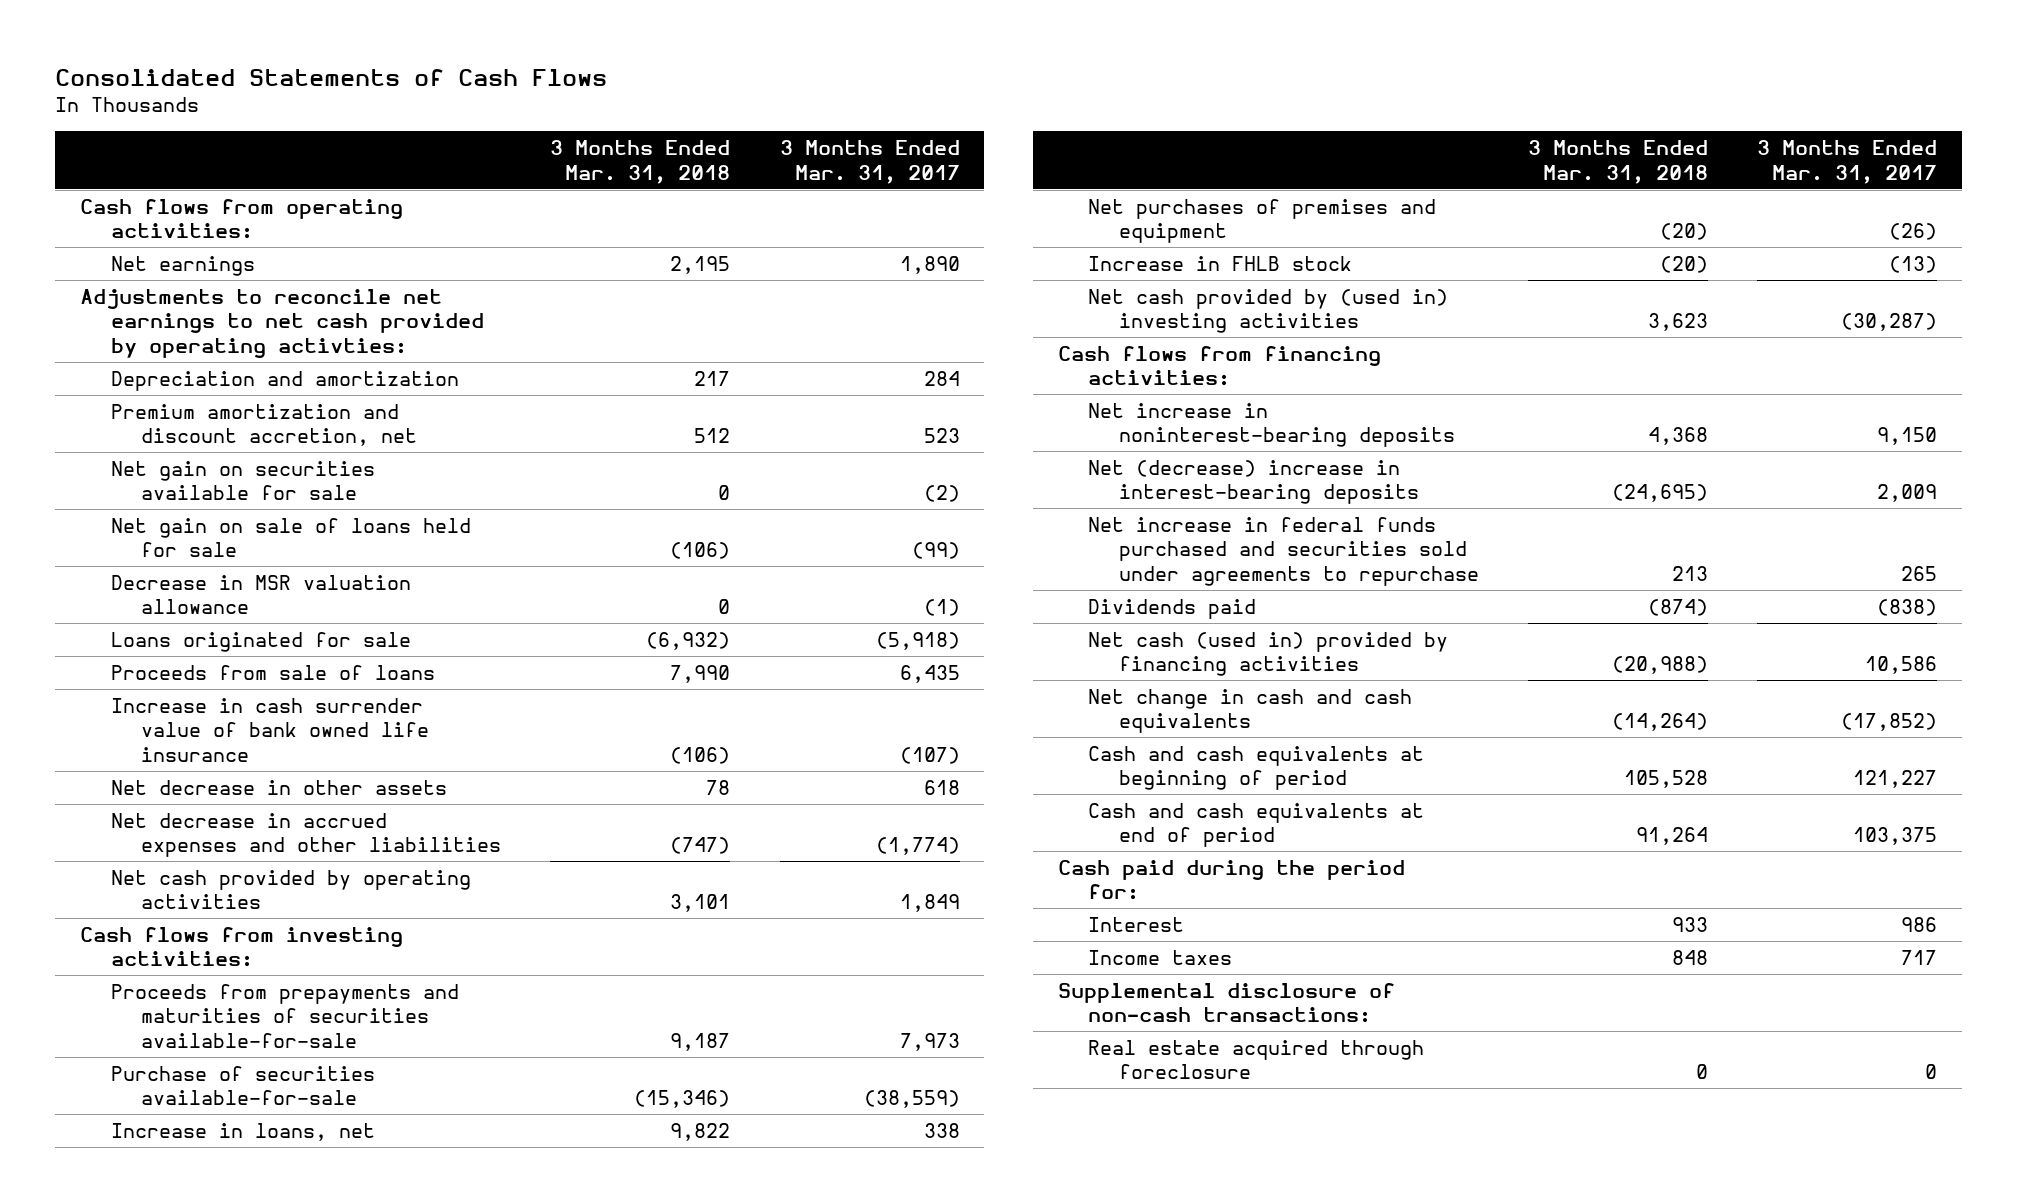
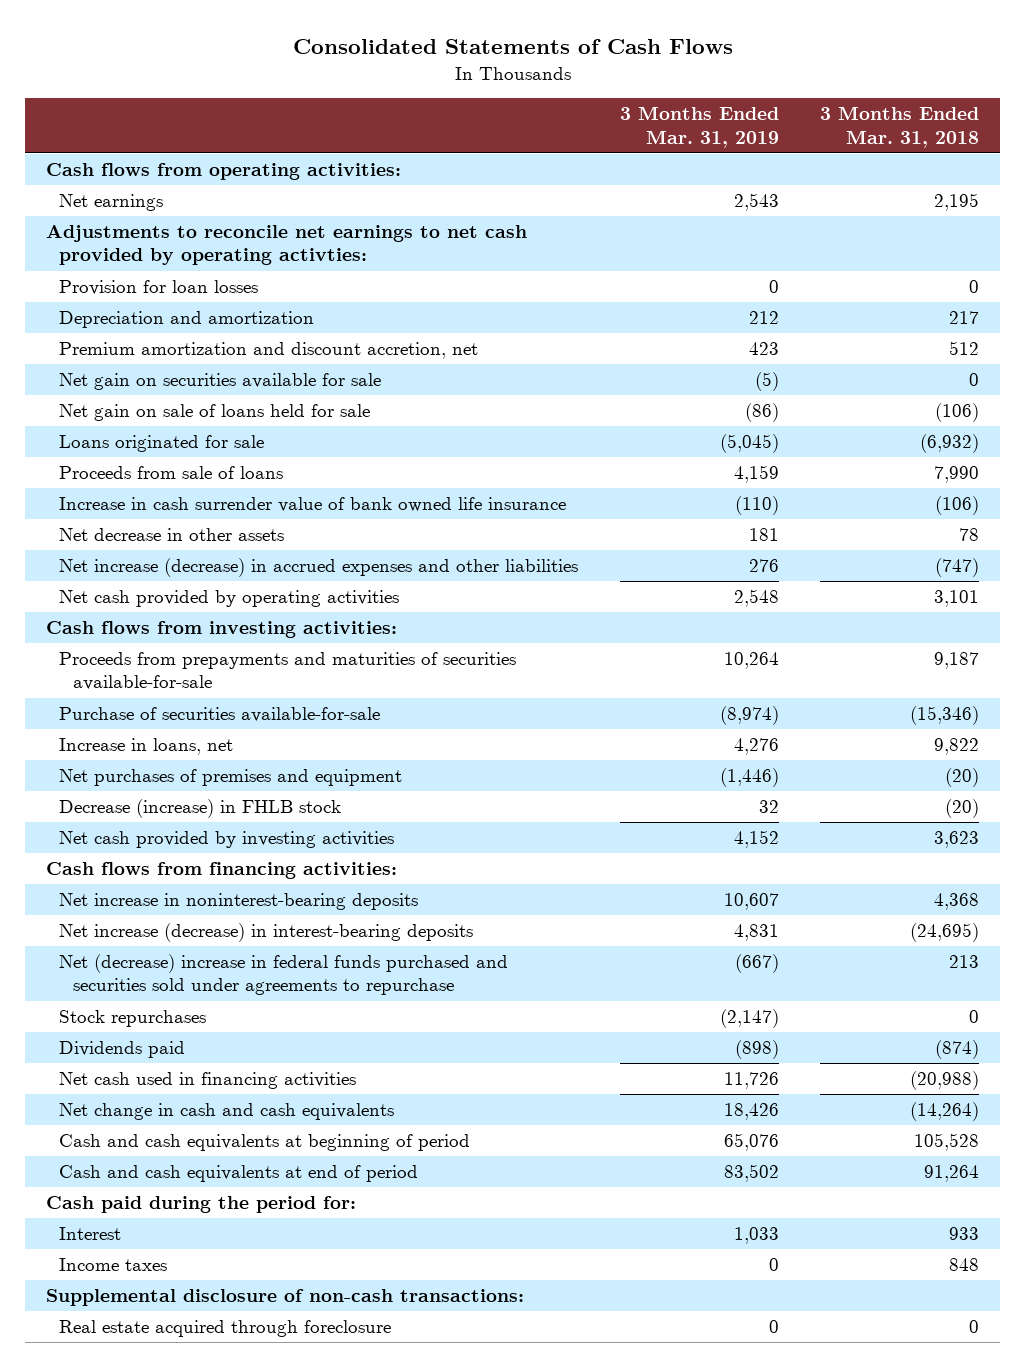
[779,140,960,184] 3 Months Ended Mar. 31, 2017 -> none
none -> [619,106,779,148] 3 Months Ended Mar. 31, 2019
none -> [59,280,259,296] Provision for loan losses
[110,574,411,615] Decrease in MSR valuation allowance -> none
[110,812,502,858] Net decrease in accrued expenses and other liabilities -> [59,558,579,578] Net increase (decrease) in accrued expenses and other liabilities
[1088,255,1353,271] Increase in FHLB stock -> [59,799,342,819] Decrease (increase) in FHLB stock
[1088,288,1449,334] Net cash provided by (used in) investing activities -> [59,831,395,849] Net cash provided by investing activities
[1088,459,1419,505] Net (decrease) increase in interest-bearing deposits -> [59,923,474,943] Net increase (decrease) in interest-bearing deposits
[1088,516,1479,586] Net increase in federal funds purchased and securities sold under agreements to repurchase -> [59,954,509,996] Net (decrease) increase in federal funds purchased and securities sold under agreements to repurchase
none -> [59,1010,207,1028] Stock repurchases
[1088,631,1449,677] Net cash (used in) provided by financing activities -> [59,1072,357,1090] Net cash used in financing activities

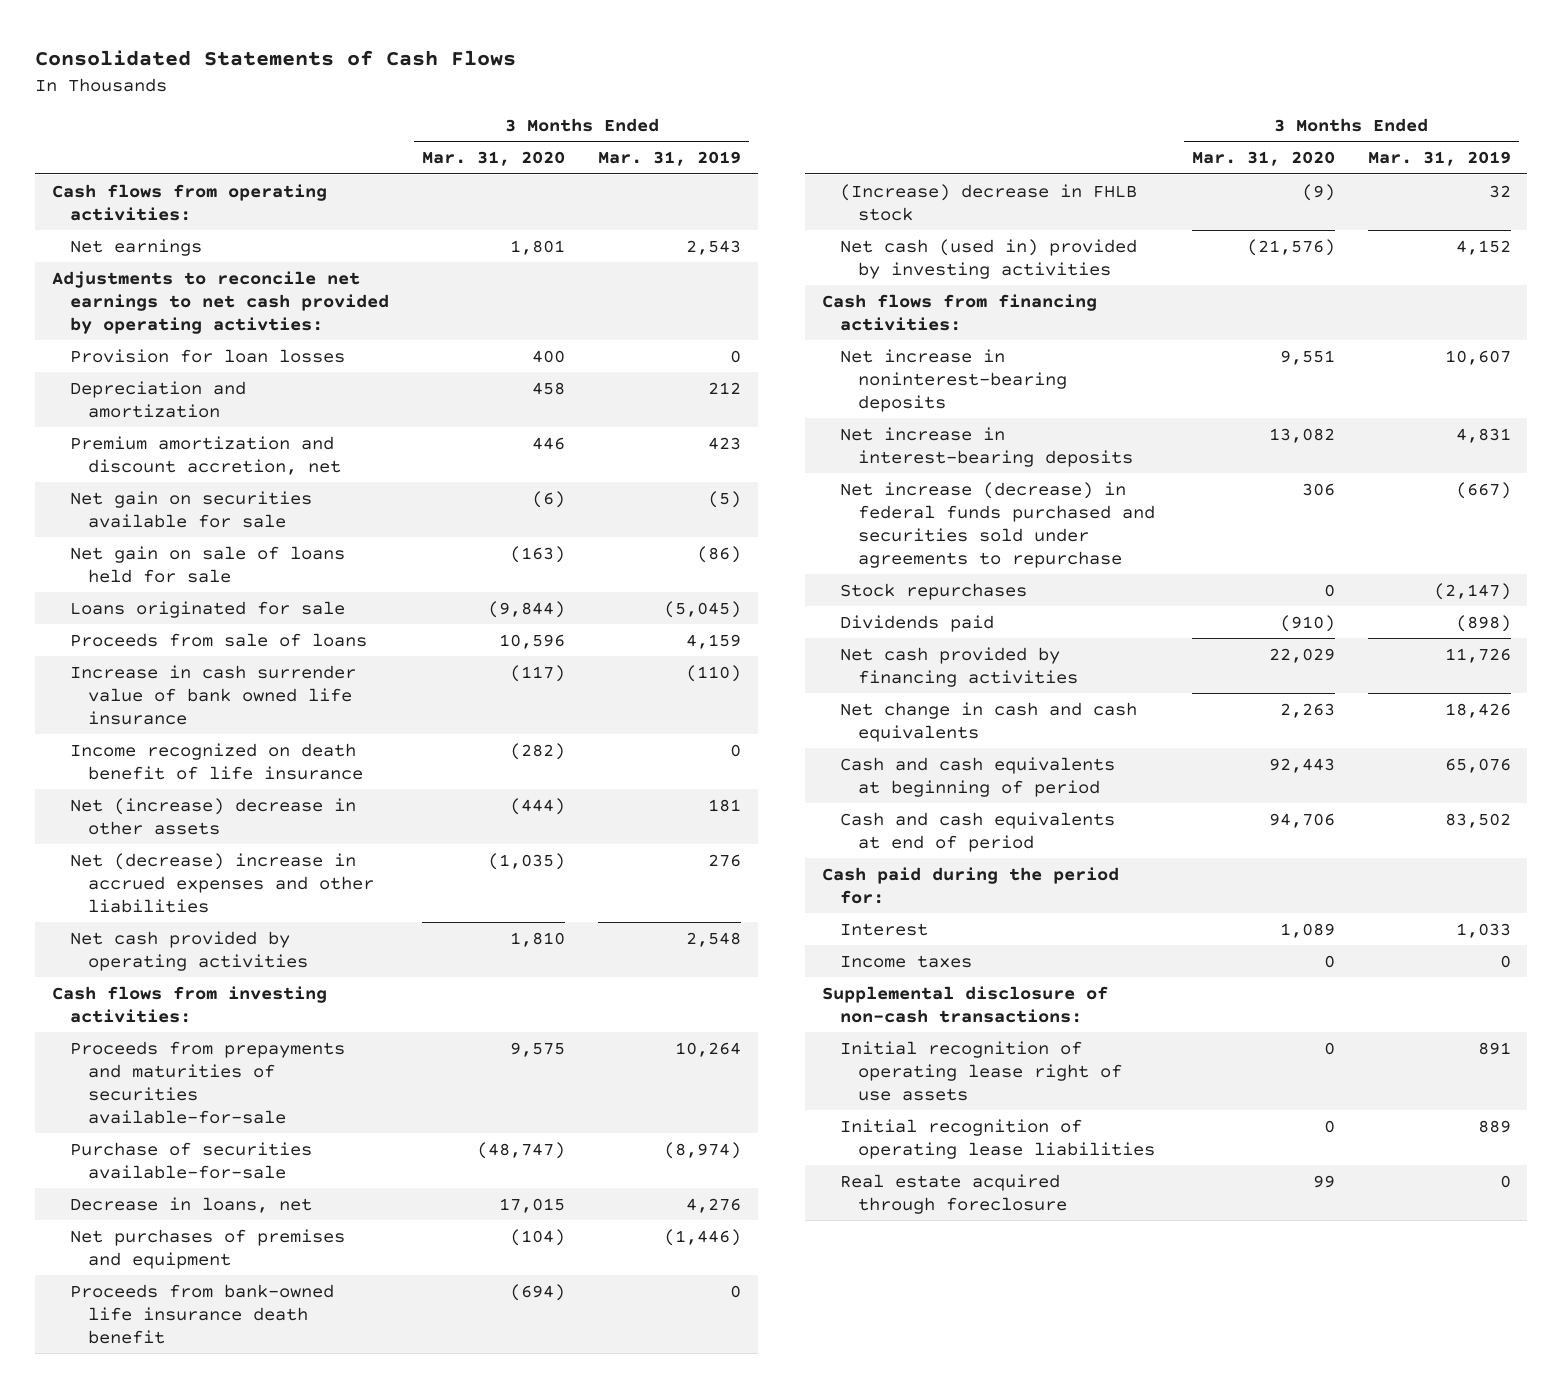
[820,106,980,148] 3 Months Ended Mar. 31, 2018 -> none
none -> [422,151,566,167] Mar. 31, 2020
none -> [70,742,364,780] Income recognized on death benefit of life insurance
[59,528,285,542] Net decrease in other assets -> [70,797,357,835] Net (increase) decrease in other assets
[59,558,579,578] Net increase (decrease) in accrued expenses and other liabilities -> [70,852,375,913] Net (decrease) increase in accrued expenses and other liabilities
[59,738,234,756] Increase in loans, net -> [70,1196,313,1213] Decrease in loans, net
none -> [70,1283,335,1344] Proceeds from bank-owned life insurance death benefit
[59,799,342,819] Decrease (increase) in FHLB stock -> [839,183,1137,221] (Increase) decrease in FHLB stock
[59,831,395,849] Net cash provided by investing activities -> [839,238,1137,279] Net cash (used in) provided by investing activities
[59,923,474,943] Net increase (decrease) in interest-bearing deposits -> [839,426,1134,467] Net increase in interest-bearing deposits
[59,954,509,996] Net (decrease) increase in federal funds purchased and securities sold under agreements to repurchase -> [839,481,1156,568] Net increase (decrease) in federal funds purchased and securities sold under agreements to repurchase
[59,1072,357,1090] Net cash used in financing activities -> [839,646,1079,687] Net cash provided by financing activities
none -> [839,1040,1123,1101] Initial recognition of operating lease right of use assets
none -> [839,1118,1156,1159] Initial recognition of operating lease liabilities

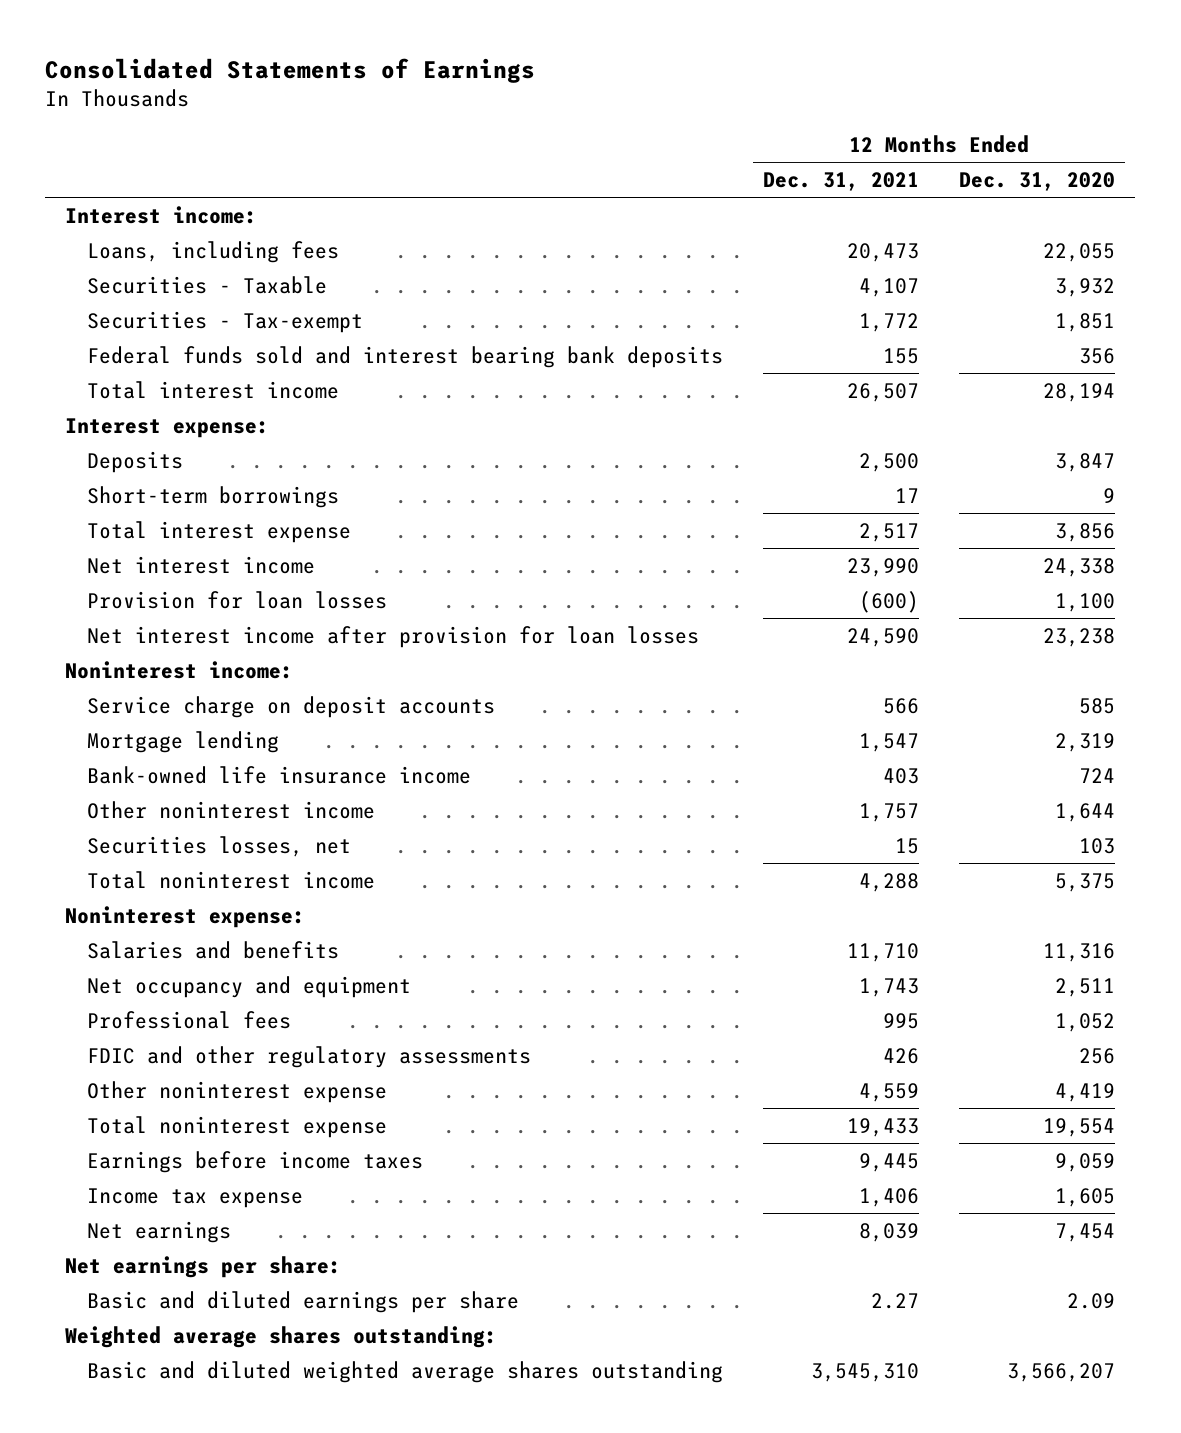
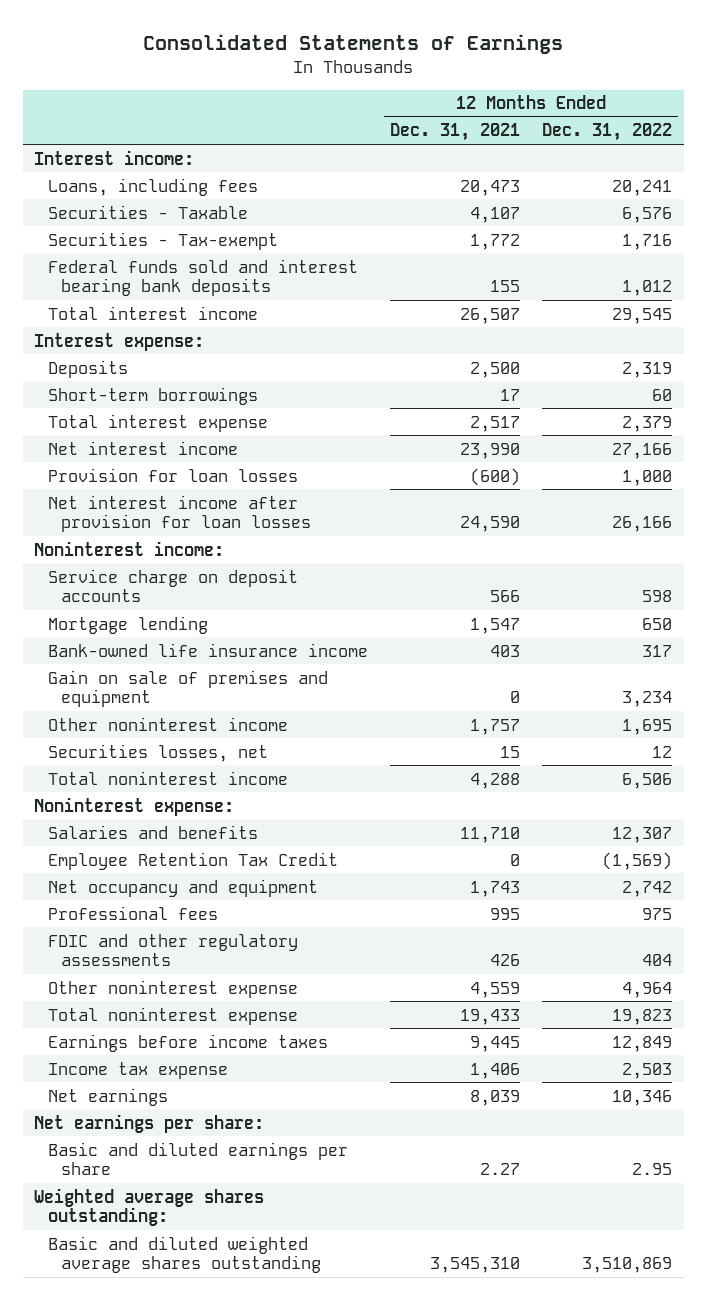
[959,172,1116,192] Dec. 31, 2020 -> none
none -> [542,123,673,142] Dec. 31, 2022
none -> [47,669,328,708] Gain on sale of premises and equipment
none -> [47,851,338,870] Employee Retention Tax Credit

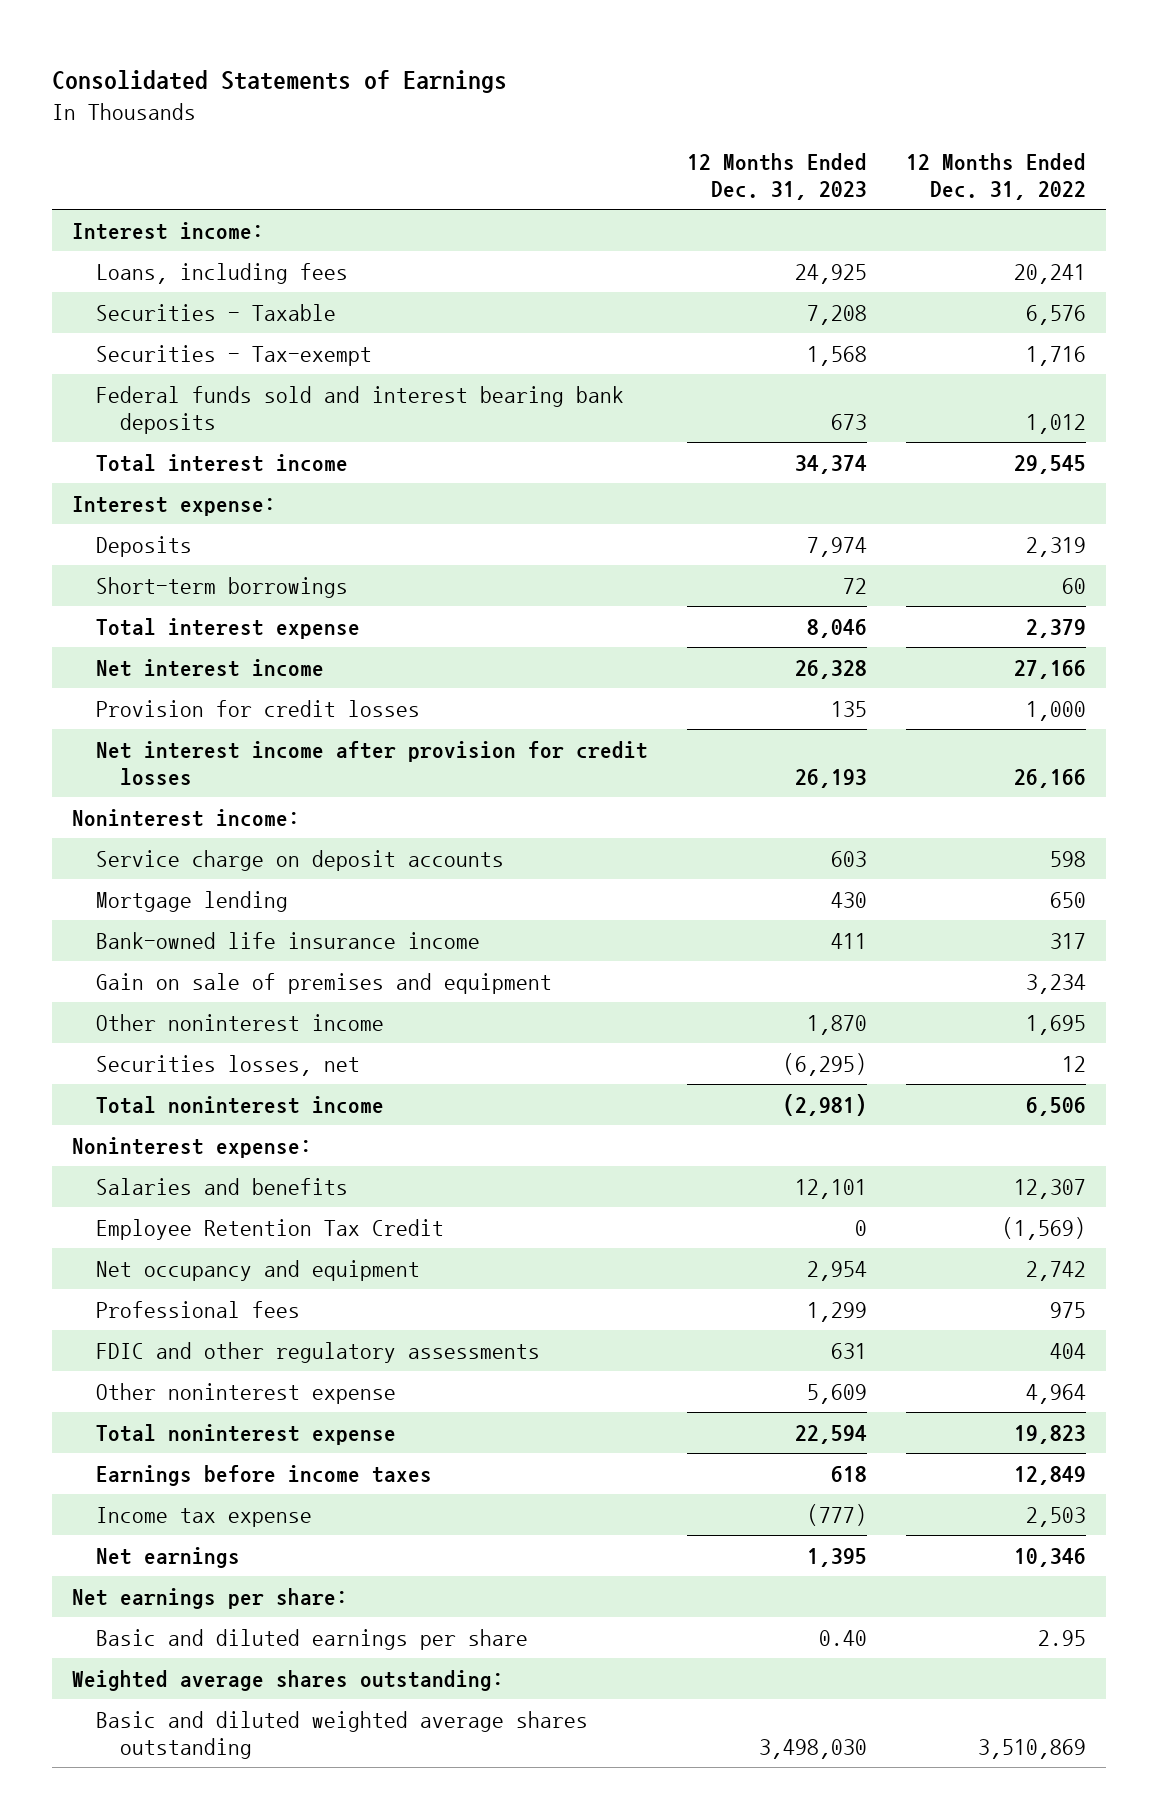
[390,123,521,142] Dec. 31, 2021 -> none
none -> [687,153,868,201] 12 Months Ended Dec. 31, 2023
[47,467,298,482] Provision for loan losses -> [96,699,421,717] Provision for credit losses
[47,494,311,533] Net interest income after provision for loan losses -> [96,740,649,785] Net interest income after provision for credit losses

